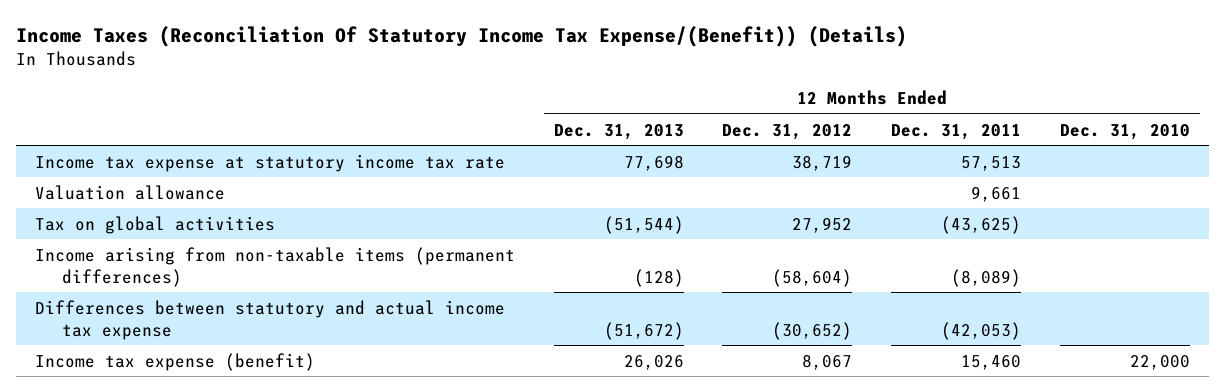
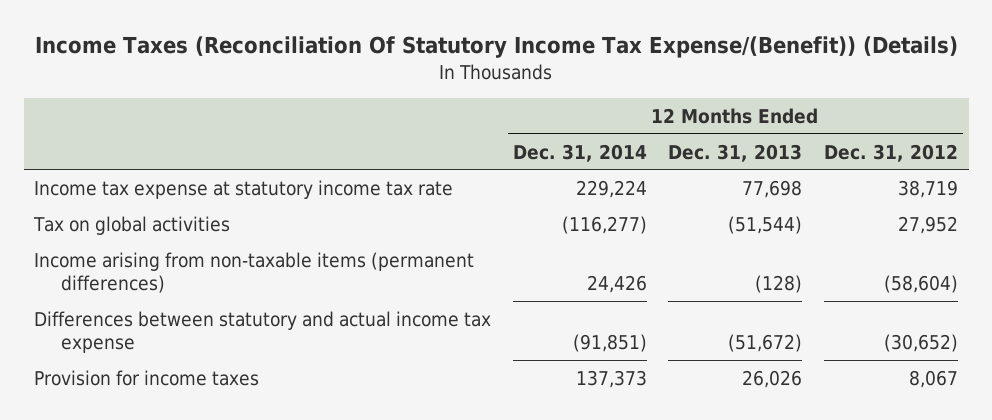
[891,123,1022,140] Dec. 31, 2011 -> none
[1059,123,1190,140] Dec. 31, 2010 -> none
none -> [512,143,647,162] Dec. 31, 2014
[34,184,225,200] Valuation allowance -> none
[34,352,315,371] Income tax expense (benefit) -> [34,369,260,386] Provision for income taxes

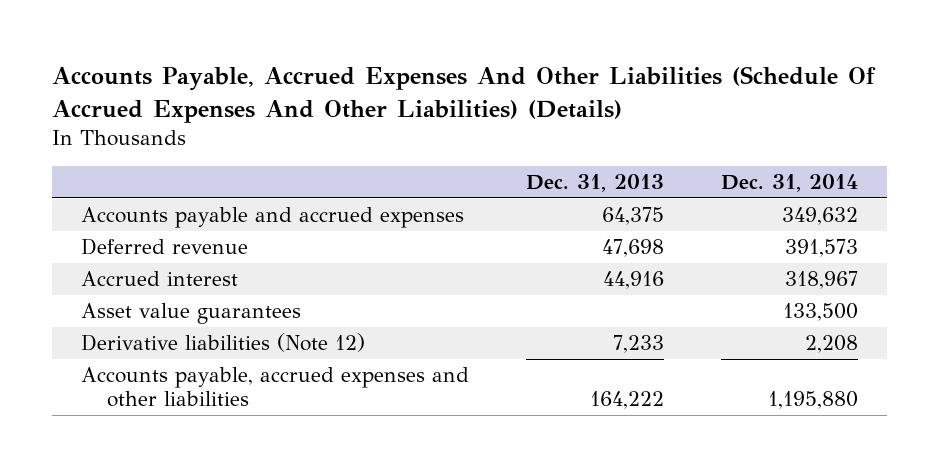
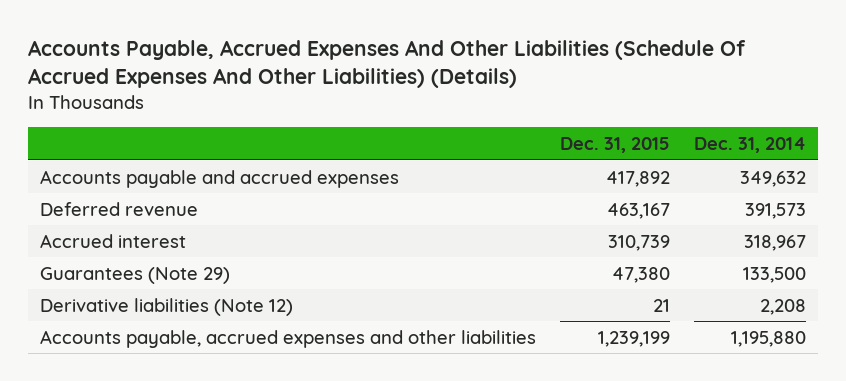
[526,173,665,192] Dec. 31, 2013 -> none
none -> [559,136,670,153] Dec. 31, 2015
[80,303,301,325] Asset value guarantees -> [39,266,230,284] Guarantees (Note 29)

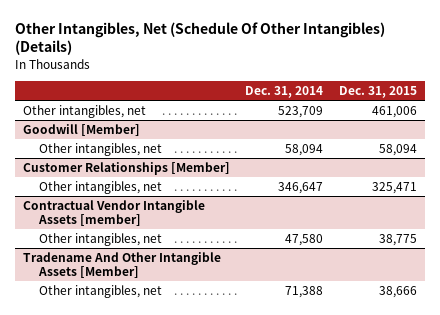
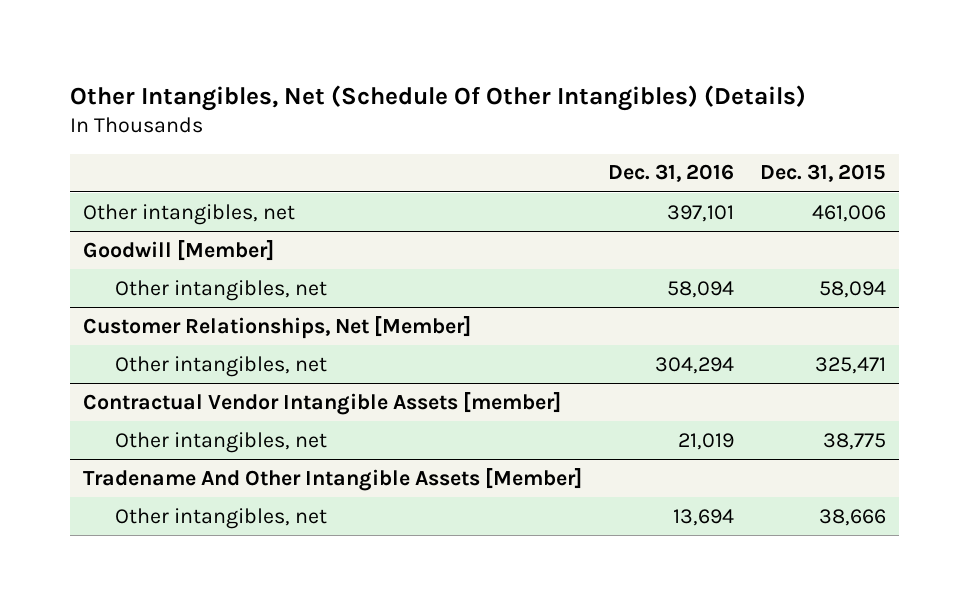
[245,85,324,98] Dec. 31, 2014 -> none
none -> [608,164,735,183] Dec. 31, 2016
[22,161,230,175] Customer Relationships [Member] -> [83,315,472,339] Customer Relationships, Net [Member]

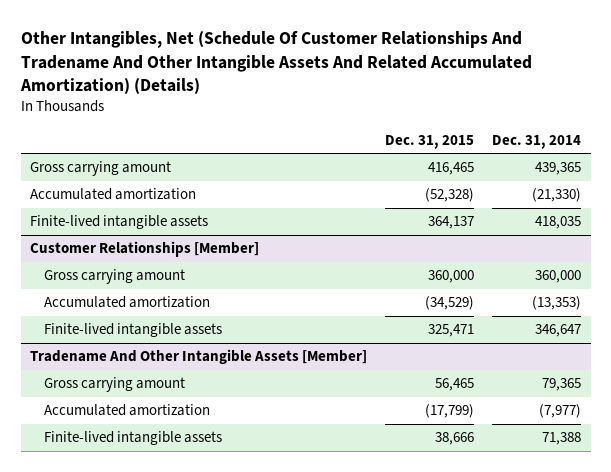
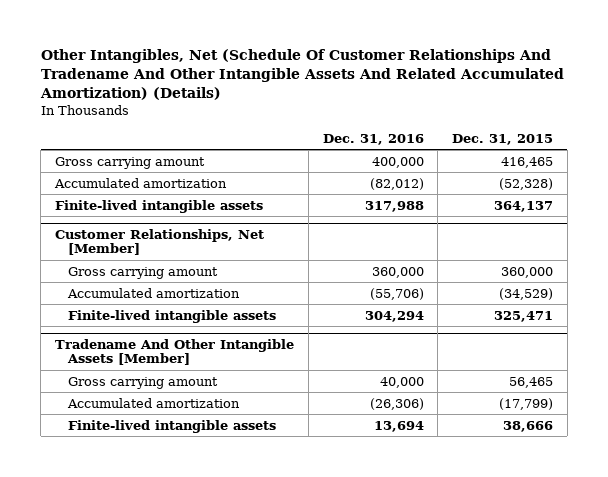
[492,134,582,149] Dec. 31, 2014 -> none
none -> [322,133,424,145] Dec. 31, 2016
[29,241,259,258] Customer Relationships [Member] -> [55,228,265,256] Customer Relationships, Net [Member]

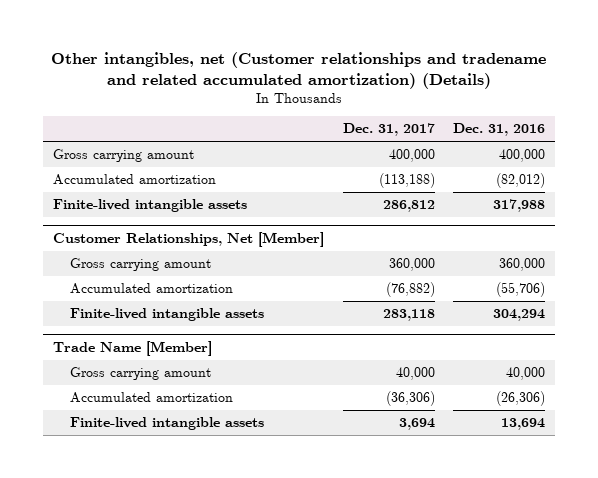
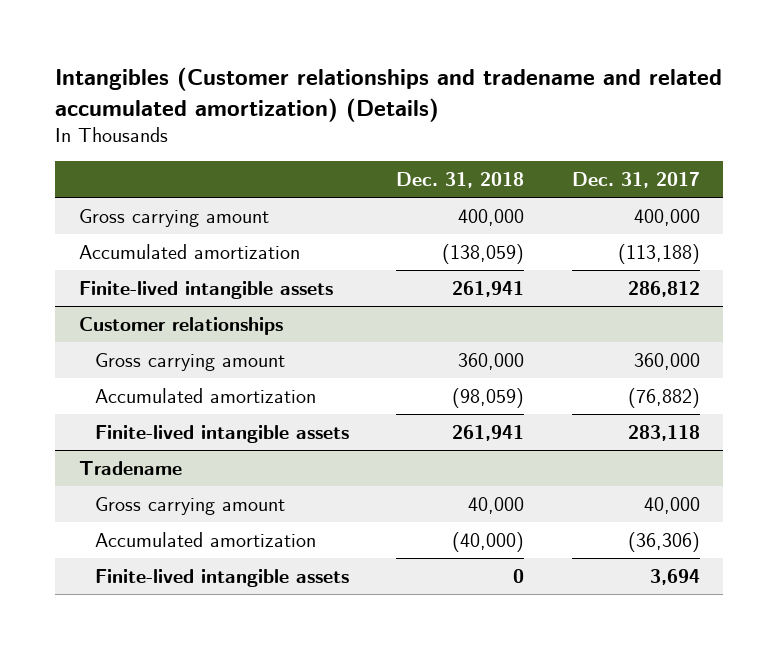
[51,51,547,89] Other intangibles, net (Customer relationships and tradename and related accumulated amortization) (Details) -> [55,67,723,122] Intangibles (Customer relationships and tradename and related accumulated amortization) (Details)
[453,123,546,137] Dec. 31, 2016 -> none
none -> [396,172,525,189] Dec. 31, 2018
[52,231,324,247] Customer Relationships, Net [Member] -> [79,316,284,335] Customer relationships
[52,340,212,356] Trade Name [Member] -> [79,460,183,475] Tradename

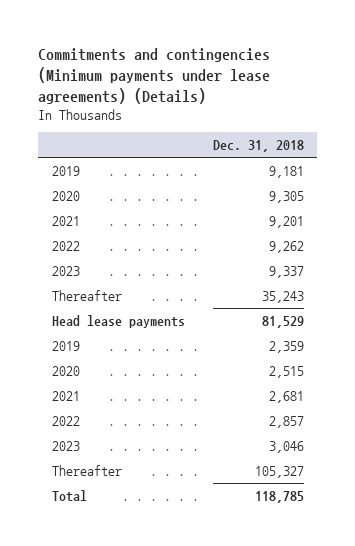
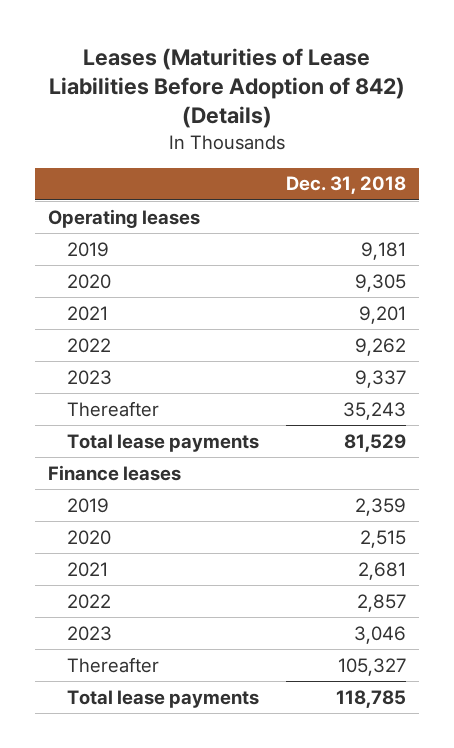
[38,48,271,104] Commitments and contingencies (Minimum payments under lease agreements) (Details) -> [48,47,405,129] Leases (Maturities of Lease Liabilities Before Adoption of 842) (Details)
none -> [48,208,201,228] Operating leases
[51,314,185,328] Head lease payments -> [67,433,260,452] Total lease payments
none -> [48,464,182,481] Finance leases
[51,489,87,502] Total -> [67,689,260,708] Total lease payments

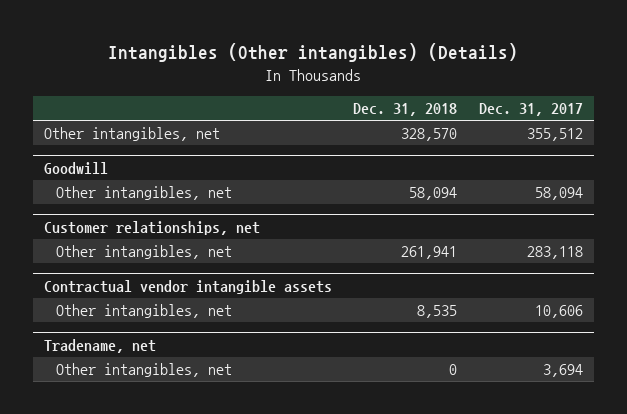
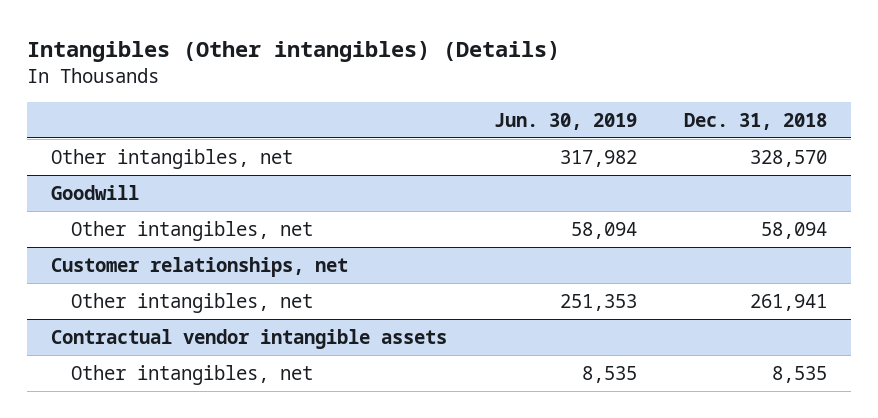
[478,103,583,117] Dec. 31, 2017 -> none
none -> [494,112,638,130] Jun. 30, 2019
[43,338,156,353] Tradename, net -> none
[55,363,232,378] Other intangibles, net -> none

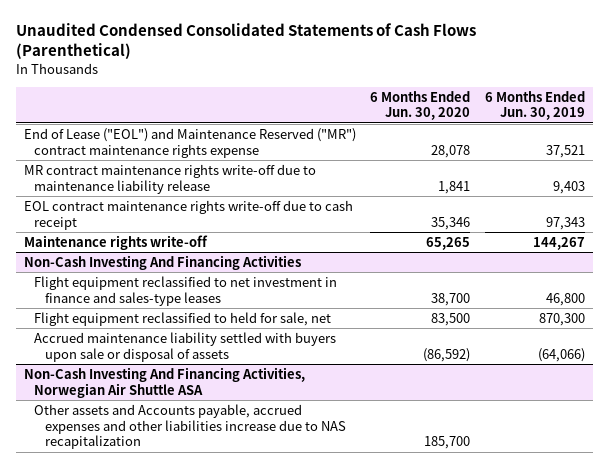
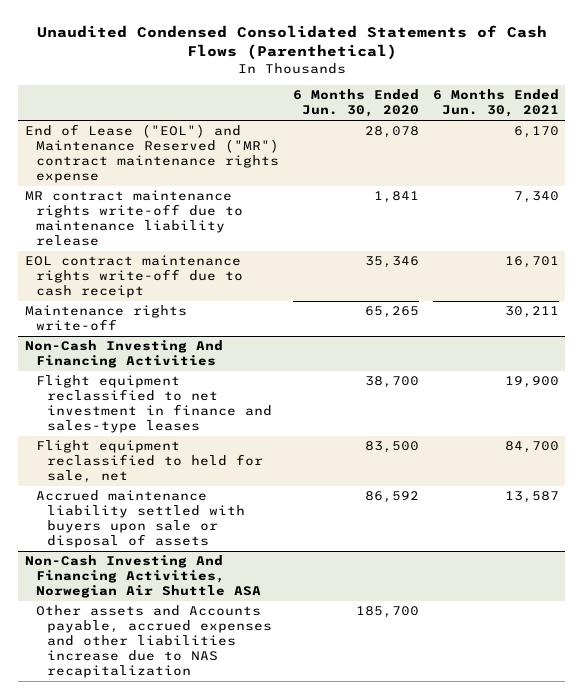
[485,90,586,121] 6 Months Ended Jun. 30, 2019 -> none
none -> [432,89,559,118] 6 Months Ended Jun. 30, 2021
[423,347,471,362] (86,592) -> [364,491,419,504] 86,592

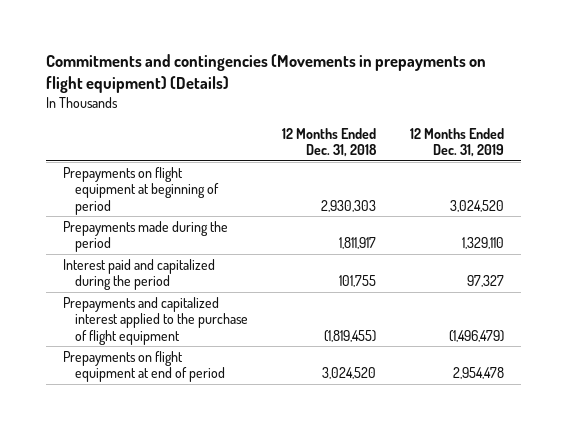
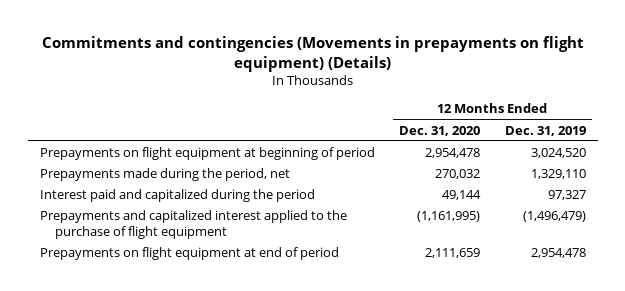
[281,127,377,157] 12 Months Ended Dec. 31, 2018 -> none
none -> [399,125,481,136] Dec. 31, 2020
[62,221,228,253] Prepayments made during the period -> [39,168,290,182] Prepayments made during the period, net

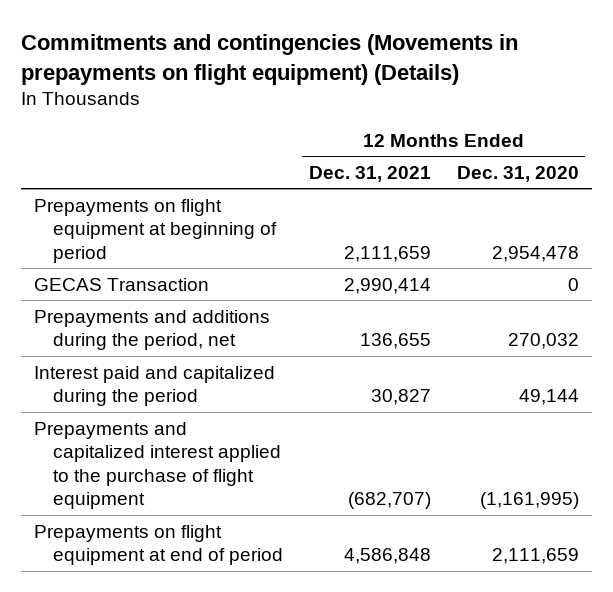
[504,125,586,136] Dec. 31, 2019 -> none
none -> [308,165,431,182] Dec. 31, 2021
none -> [33,277,209,291] GECAS Transaction
[39,168,290,182] Prepayments made during the period, net -> [33,309,270,351] Prepayments and additions during the period, net

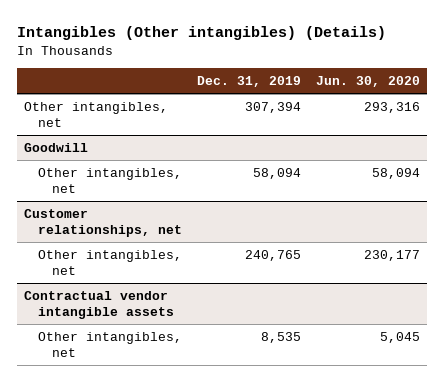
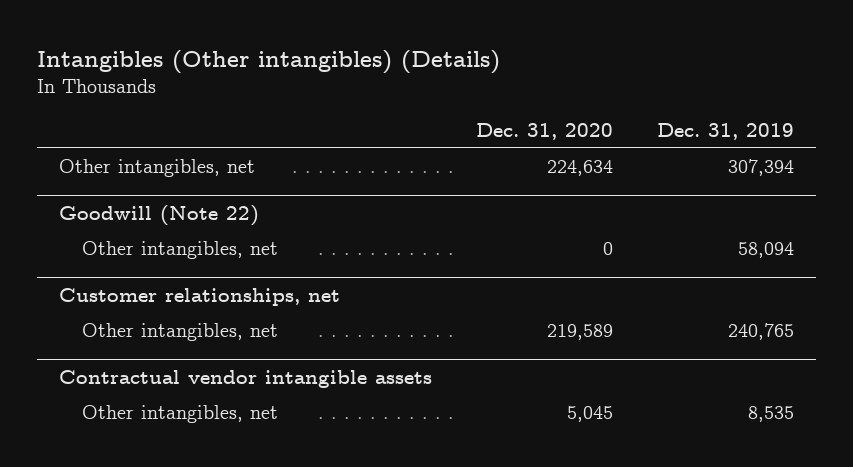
[315,75,420,87] Jun. 30, 2020 -> none
none -> [475,122,613,140] Dec. 31, 2020
[24,143,89,153] Goodwill -> [59,204,260,226] Goodwill (Note 22)

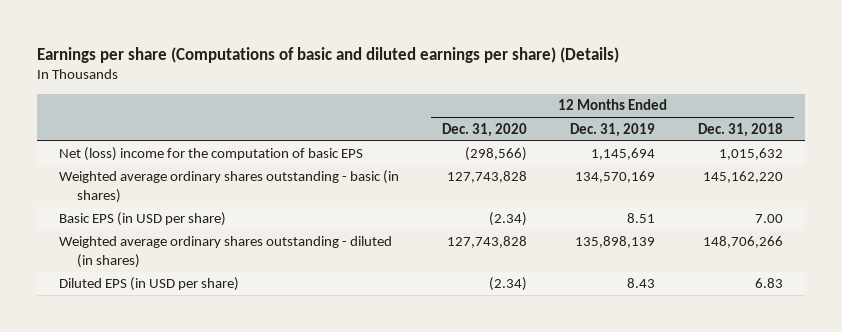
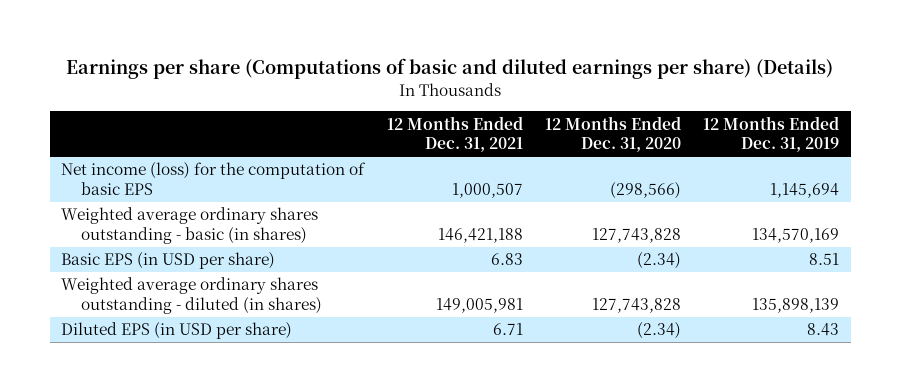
[698,122,784,137] Dec. 31, 2018 -> none
none -> [386,115,523,152] 12 Months Ended Dec. 31, 2021
[58,147,363,162] Net (loss) income for the computation of basic EPS -> [61,162,367,195] Net income (loss) for the computation of basic EPS

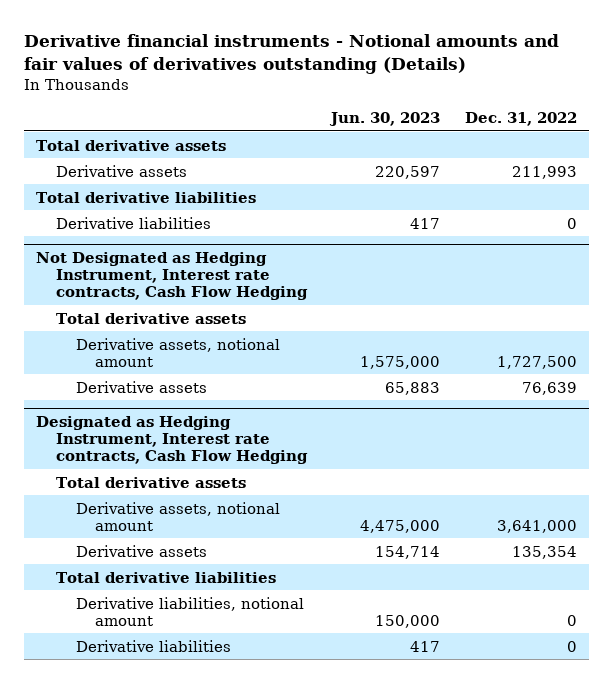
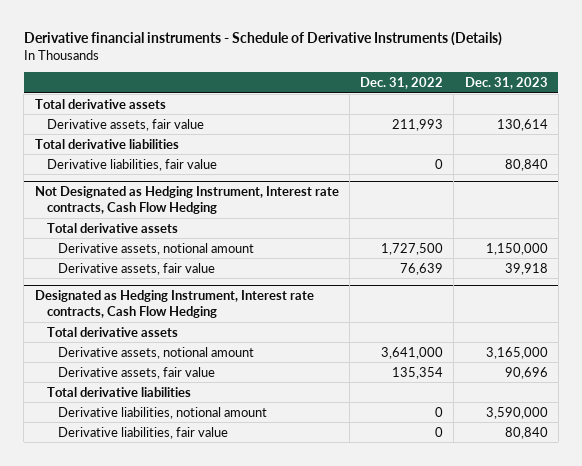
[23,33,559,74] Derivative financial instruments - Notional amounts and fair values of derivatives outstanding (Details) -> [23,32,502,47] Derivative financial instruments - Schedule of Derivative Instruments (Details)
[329,111,441,126] Jun. 30, 2023 -> none
none -> [464,76,548,89] Dec. 31, 2023
[55,164,187,177] Derivative assets -> [46,118,204,131] Derivative assets, fair value
[55,216,211,229] Derivative liabilities -> [46,158,217,171] Derivative liabilities, fair value
[75,380,207,393] Derivative assets -> [58,262,216,275] Derivative assets, fair value
[75,544,207,557] Derivative assets -> [58,366,216,379] Derivative assets, fair value
[75,639,231,652] Derivative liabilities -> [58,426,229,439] Derivative liabilities, fair value

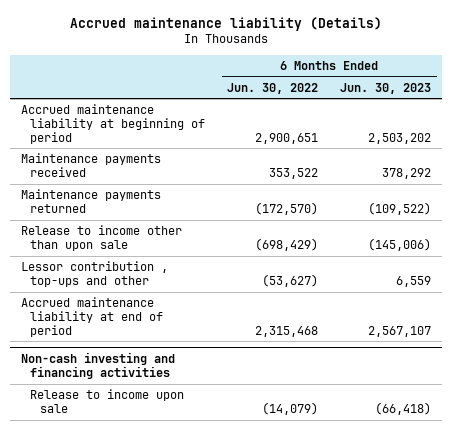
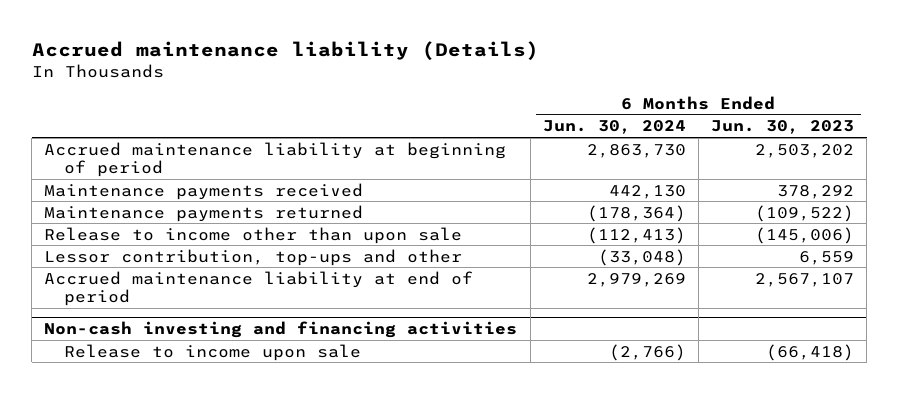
[227,82,319,94] Jun. 30, 2022 -> none
none -> [542,120,686,135] Jun. 30, 2024
[20,261,168,287] Lessor contribution , top-ups and other -> [44,248,463,266] Lessor contribution, top-ups and other

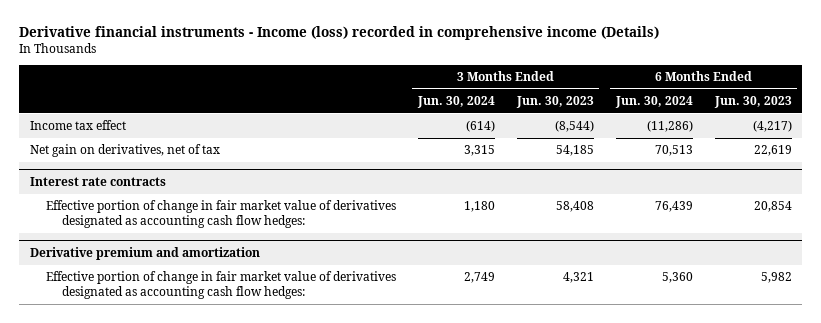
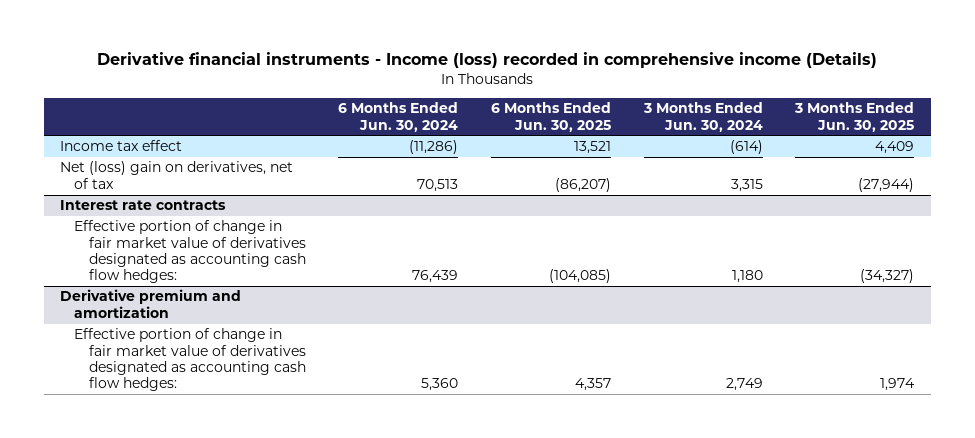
[515,96,594,109] Jun. 30, 2023 -> none
[713,96,792,109] Jun. 30, 2023 -> none
none -> [490,102,611,132] 6 Months Ended Jun. 30, 2025
none -> [794,102,915,132] 3 Months Ended Jun. 30, 2025
[29,144,220,158] Net gain on derivatives, net of tax -> [60,161,294,189] Net (loss) gain on derivatives, net of tax

